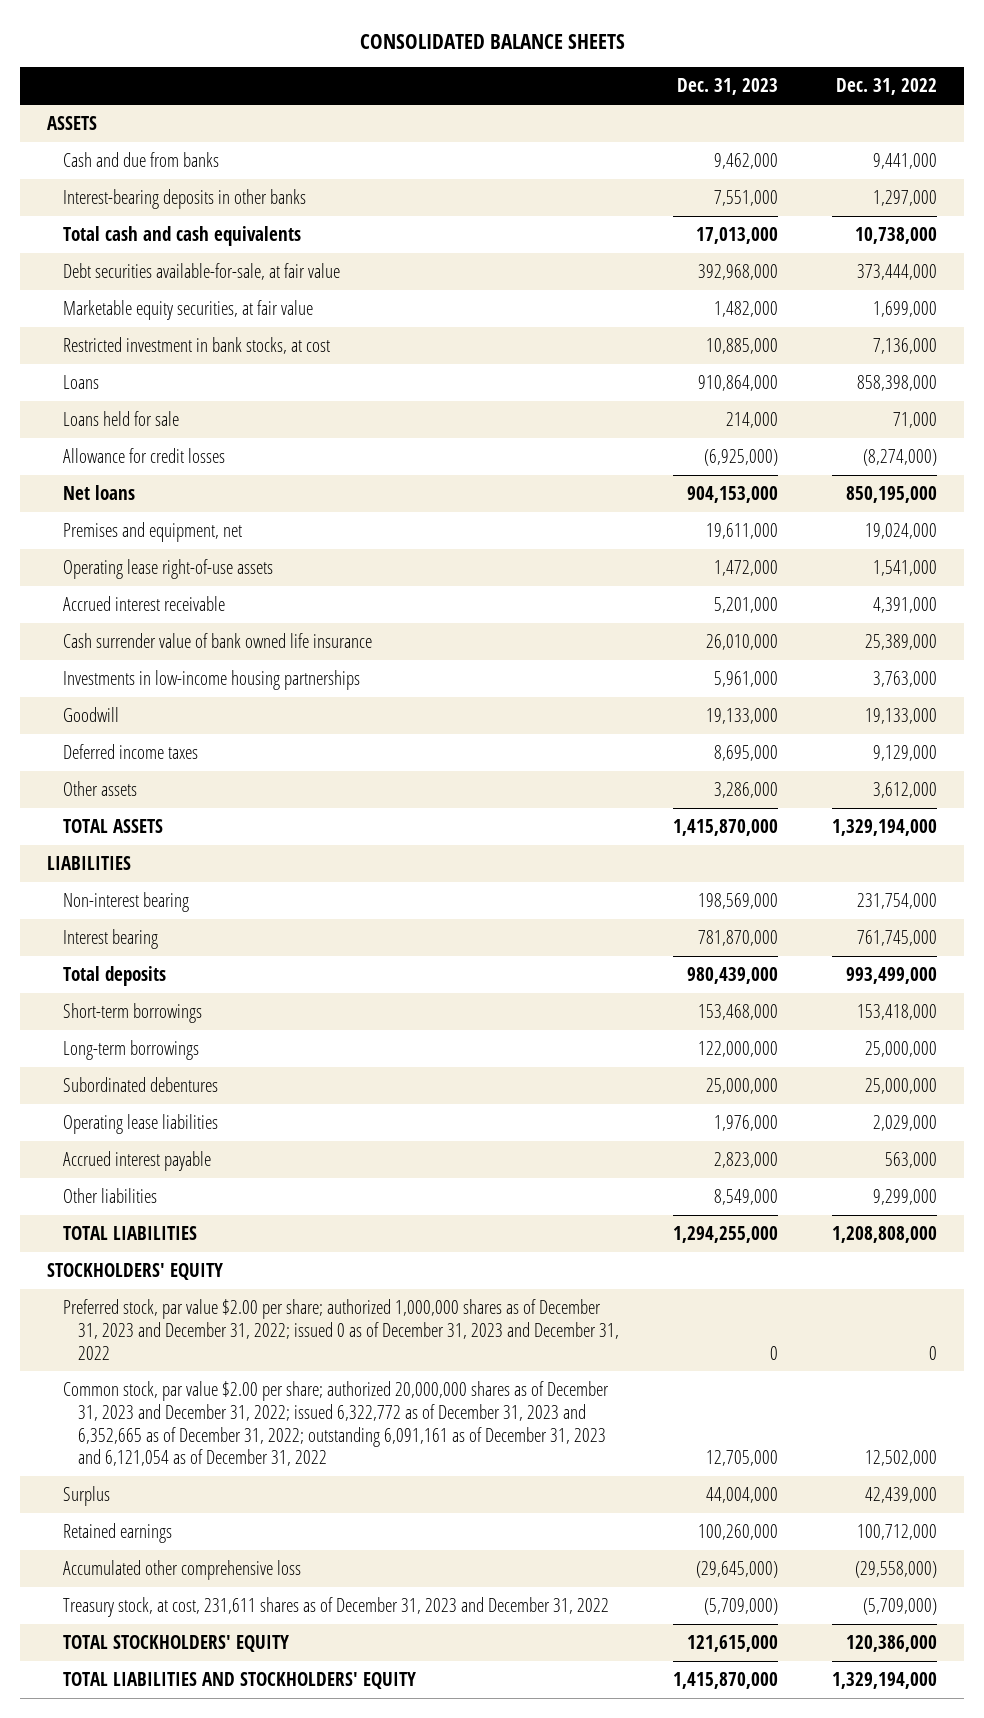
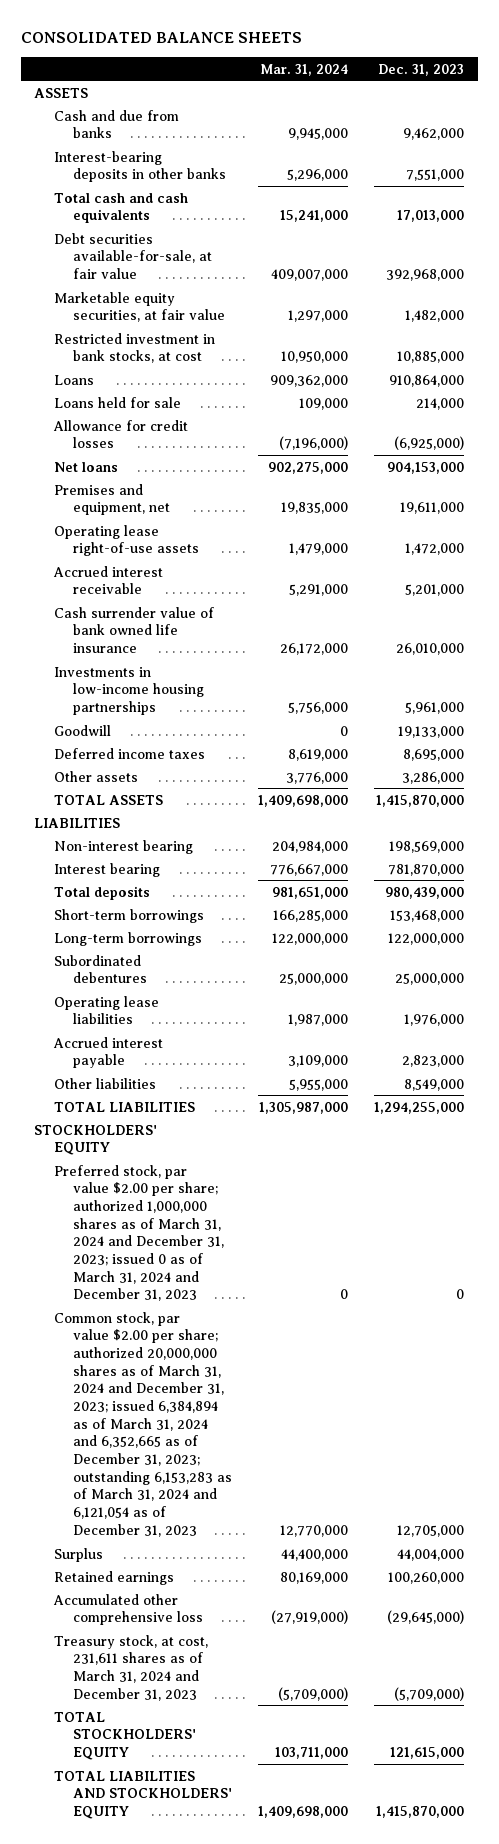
[835,78,937,96] Dec. 31, 2022 -> none
none -> [260,63,349,76] Mar. 31, 2024
[62,1298,619,1360] Preferred stock, par value $2.00 per share; authorized 1,000,000 shares as of December 31, 2023 and December 31, 2022; issued 0 as of December 31, 2023 and December 31, 2022 -> [53,1164,225,1302] Preferred stock, par value $2.00 per share; authorized 1,000,000 shares as of March 31, 2024 and December 31, 2023; issued 0 as of March 31, 2024 and December 31, 2023
[62,1380,609,1467] Common stock, par value $2.00 per share; authorized 20,000,000 shares as of December 31, 2023 and December 31, 2022; issued 6,322,772 as of December 31, 2023 and 6,352,665 as of December 31, 2022; outstanding 6,091,161 as of December 31, 2023 and 6,121,054 as of December 31, 2022 -> [53,1311,233,1537] Common stock, par value $2.00 per share; authorized 20,000,000 shares as of March 31, 2024 and December 31, 2023; issued 6,384,894 as of March 31, 2024 and 6,352,665 as of December 31, 2023; outstanding 6,153,283 as of March 31, 2024 and 6,121,054 as of December 31, 2023
[62,1596,609,1617] Treasury stock, at cost, 231,611 shares as of December 31, 2023 and December 31, 2022 -> [53,1634,208,1701] Treasury stock, at cost, 231,611 shares as of March 31, 2024 and December 31, 2023

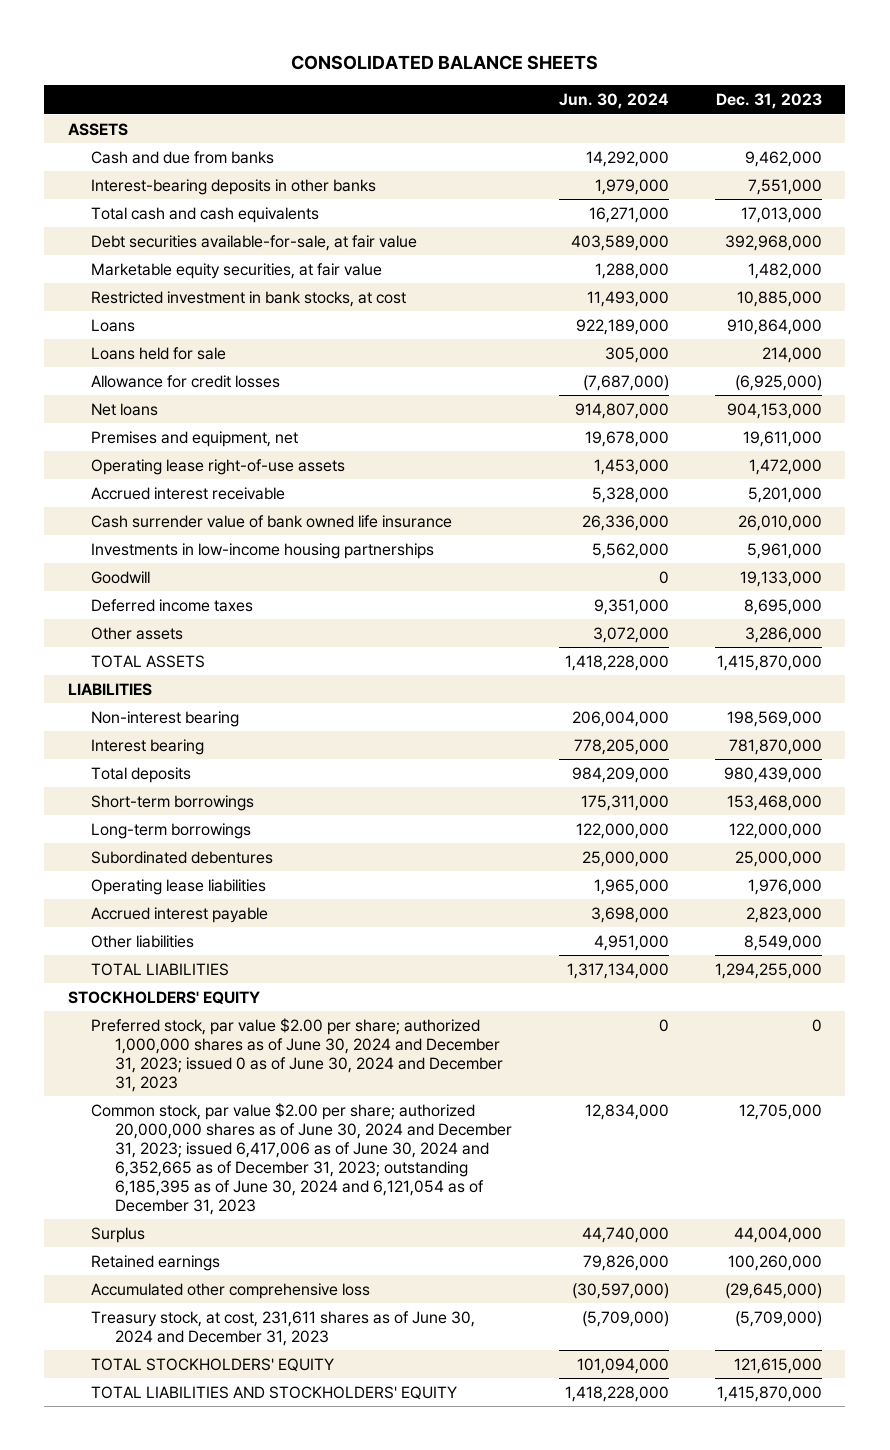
[260,63,349,76] Mar. 31, 2024 -> none
none -> [558,92,669,109] Jun. 30, 2024
[53,1164,225,1302] Preferred stock, par value $2.00 per share; authorized 1,000,000 shares as of March 31, 2024 and December 31, 2023; issued 0 as of March 31, 2024 and December 31, 2023 -> [91,1017,504,1092] Preferred stock, par value $2.00 per share; authorized 1,000,000 shares as of June 30, 2024 and December 31, 2023; issued 0 as of June 30, 2024 and December 31, 2023
[53,1311,233,1537] Common stock, par value $2.00 per share; authorized 20,000,000 shares as of March 31, 2024 and December 31, 2023; issued 6,384,894 as of March 31, 2024 and 6,352,665 as of December 31, 2023; outstanding 6,153,283 as of March 31, 2024 and 6,121,054 as of December 31, 2023 -> [91,1102,513,1215] Common stock, par value $2.00 per share; authorized 20,000,000 shares as of June 30, 2024 and December 31, 2023; issued 6,417,006 as of June 30, 2024 and 6,352,665 as of December 31, 2023; outstanding 6,185,395 as of June 30, 2024 and 6,121,054 as of December 31, 2023
[53,1634,208,1701] Treasury stock, at cost, 231,611 shares as of March 31, 2024 and December 31, 2023 -> [91,1310,476,1346] Treasury stock, at cost, 231,611 shares as of June 30, 2024 and December 31, 2023

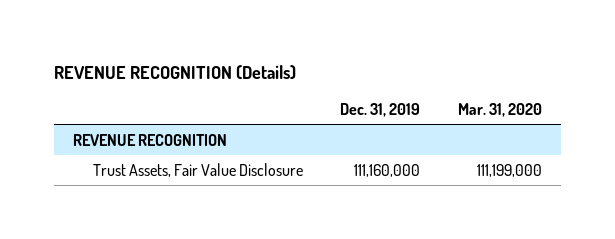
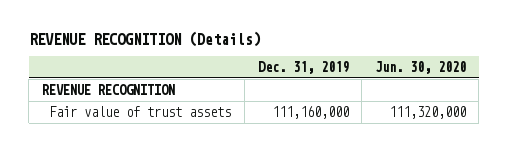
[457,103,542,118] Mar. 31, 2020 -> none
none -> [374,61,466,75] Jun. 30, 2020
[92,162,303,177] Trust Assets, Fair Value Disclosure -> [49,105,232,117] Fair value of trust assets

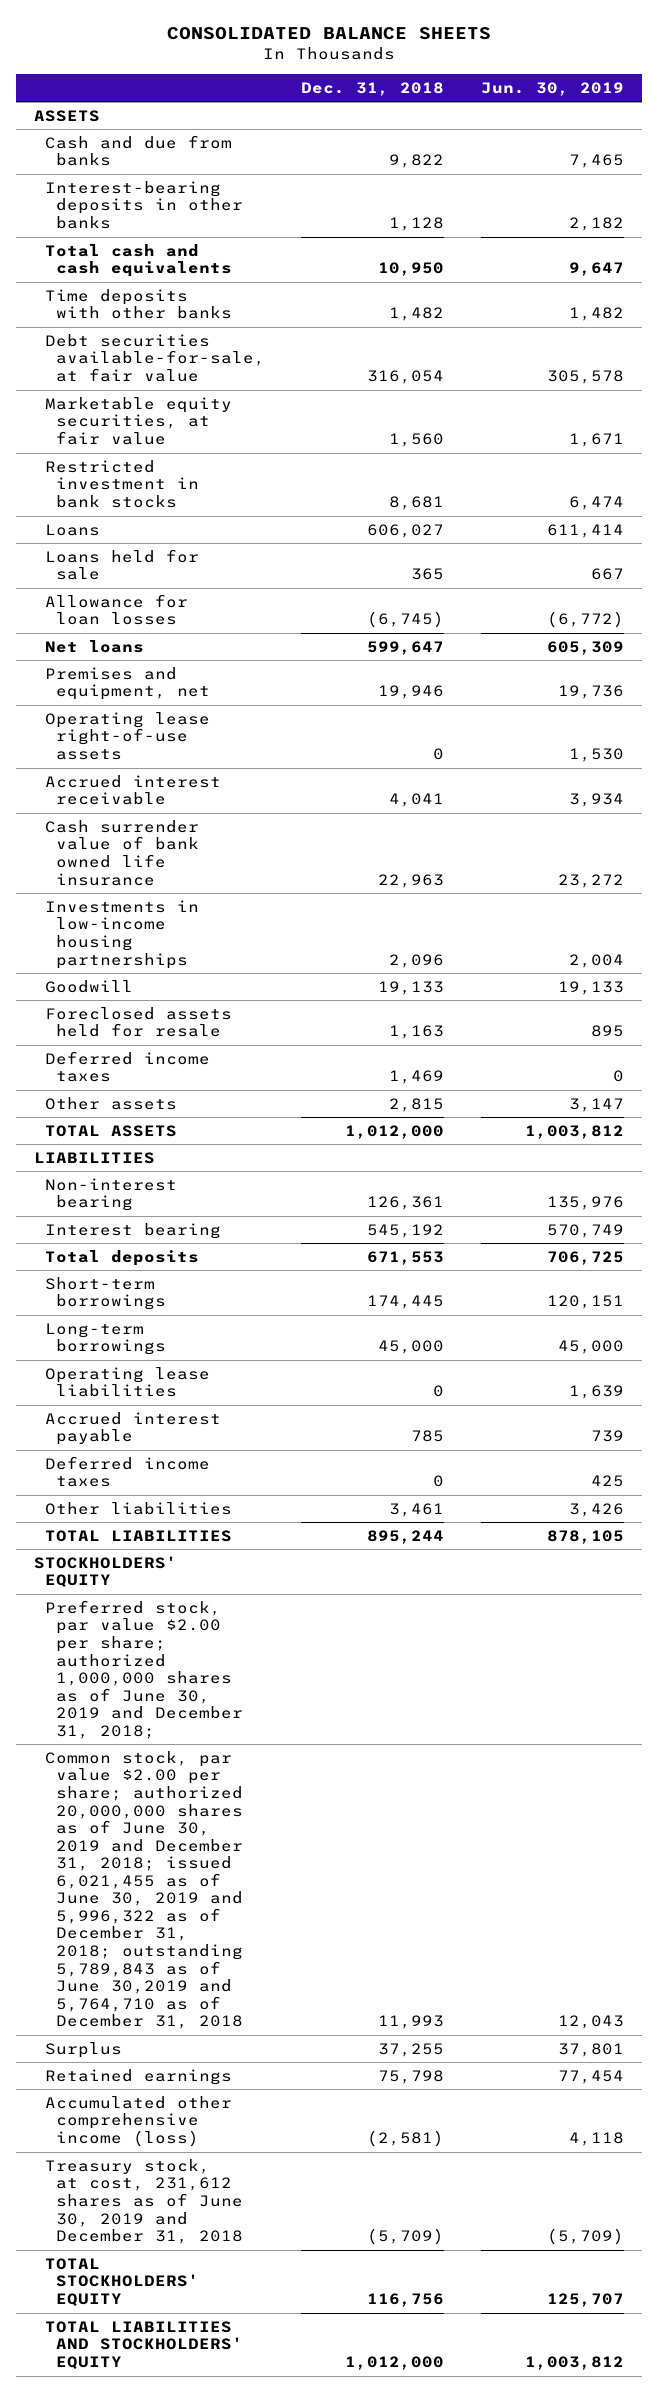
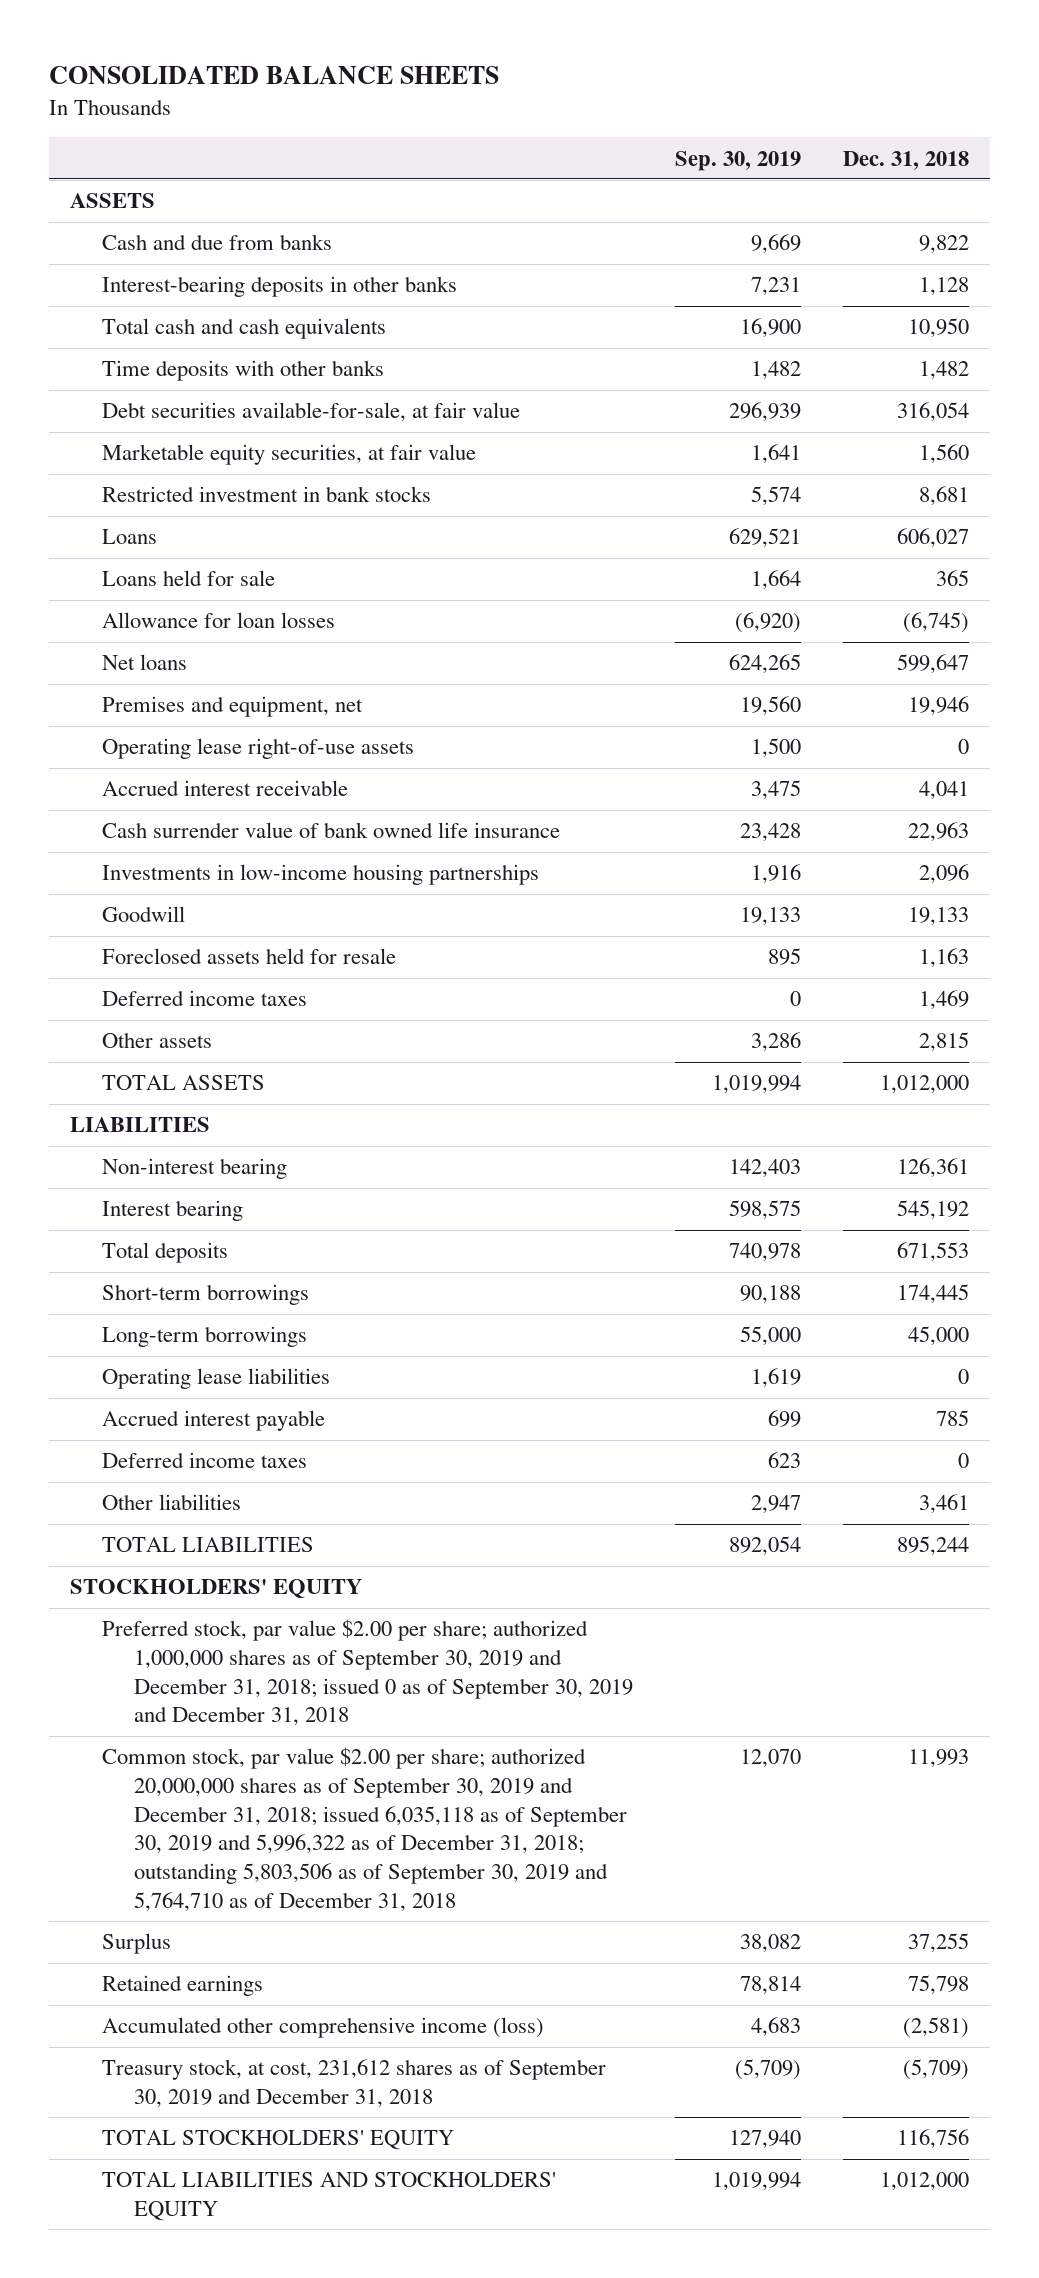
[480,81,624,96] Jun. 30, 2019 -> none
none -> [675,150,802,171] Sep. 30, 2019
[44,1599,243,1739] Preferred stock, par value $2.00 per share; authorized 1,000,000 shares as of June 30, 2019 and December 31, 2018; -> [102,1619,634,1727] Preferred stock, par value $2.00 per share; authorized 1,000,000 shares as of September 30, 2019 and December 31, 2018; issued 0 as of September 30, 2019 and December 31, 2018
[44,1750,243,2030] Common stock, par value $2.00 per share; authorized 20,000,000 shares as of June 30, 2019 and December 31, 2018; issued 6,021,455 as of June 30, 2019 and 5,996,322 as of December 31, 2018; outstanding 5,789,843 as of June 30,2019 and 5,764,710 as of December 31, 2018 -> [102,1747,628,1912] Common stock, par value $2.00 per share; authorized 20,000,000 shares as of September 30, 2019 and December 31, 2018; issued 6,035,118 as of September 30, 2019 and 5,996,322 as of December 31, 2018; outstanding 5,803,506 as of September 30, 2019 and 5,764,710 as of December 31, 2018
[44,2158,243,2245] Treasury stock, at cost, 231,612 shares as of June 30, 2019 and December 31, 2018 -> [102,2059,607,2109] Treasury stock, at cost, 231,612 shares as of September 30, 2019 and December 31, 2018

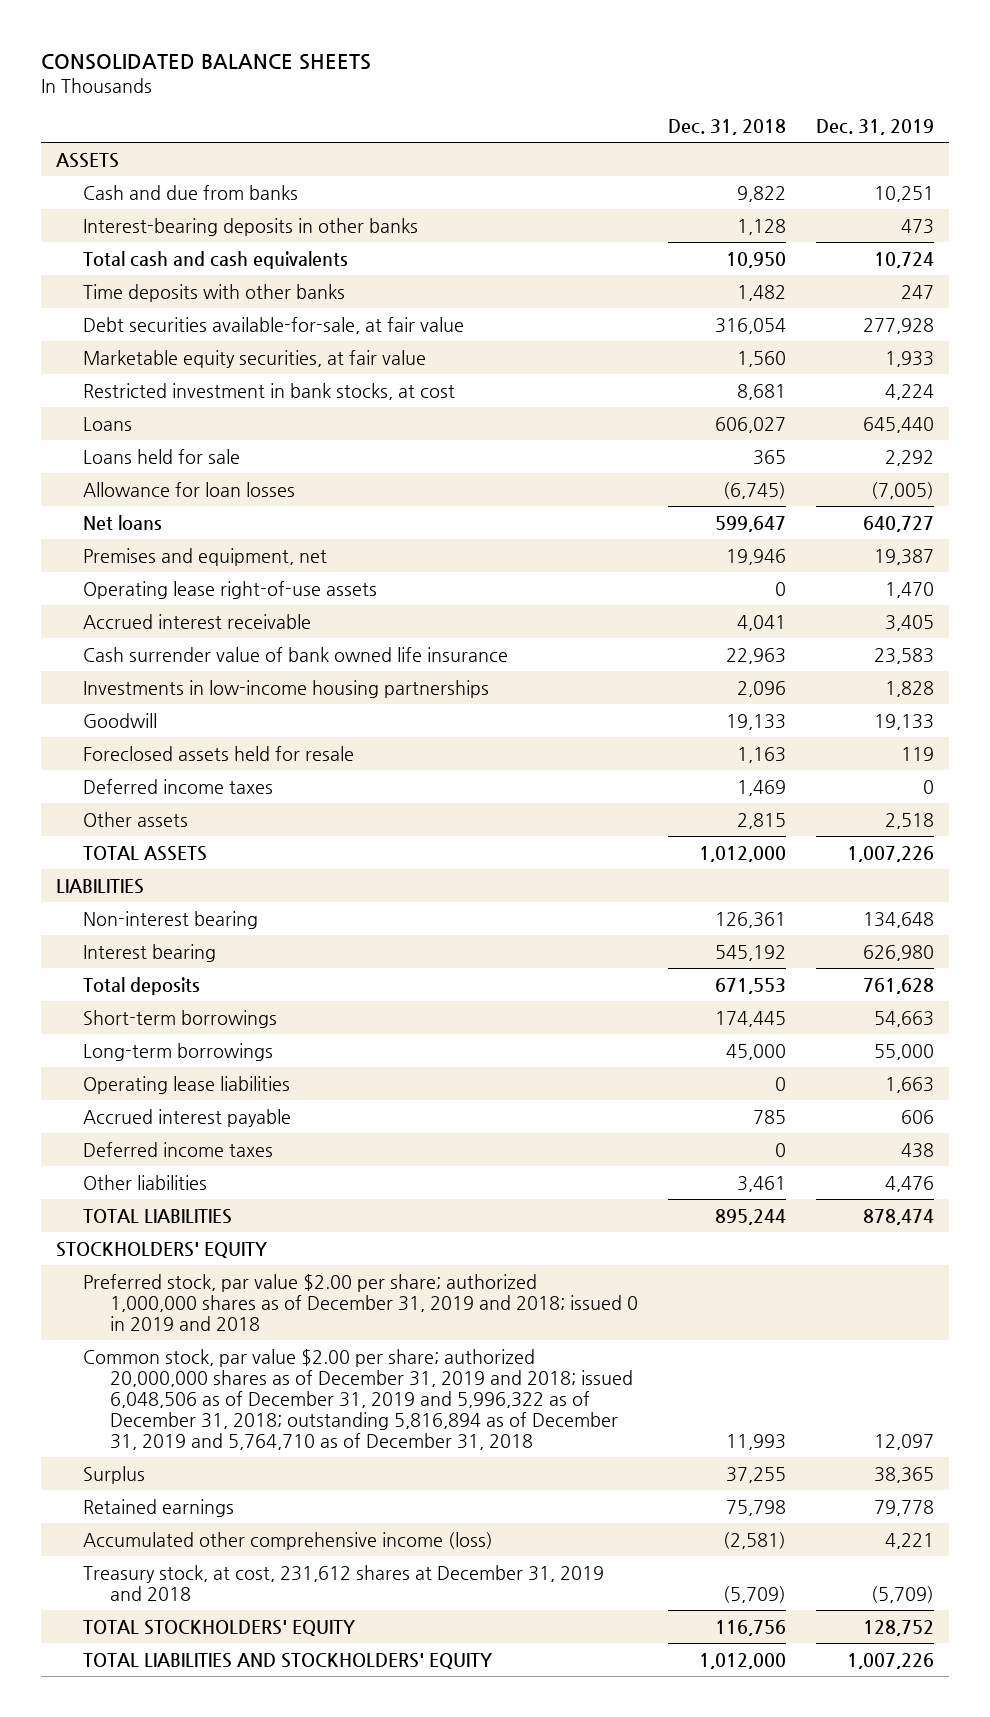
[675,150,802,171] Sep. 30, 2019 -> none
none -> [816,118,935,135] Dec. 31, 2019
[102,486,432,503] Restricted investment in bank stocks -> [82,382,455,400] Restricted investment in bank stocks, at cost
[102,1619,634,1727] Preferred stock, par value $2.00 per share; authorized 1,000,000 shares as of September 30, 2019 and December 31, 2018; issued 0 as of September 30, 2019 and December 31, 2018 -> [82,1273,638,1331] Preferred stock, par value $2.00 per share; authorized 1,000,000 shares as of December 31, 2019 and 2018; issued 0 in 2019 and 2018
[102,1747,628,1912] Common stock, par value $2.00 per share; authorized 20,000,000 shares as of September 30, 2019 and December 31, 2018; issued 6,035,118 as of September 30, 2019 and 5,996,322 as of December 31, 2018; outstanding 5,803,506 as of September 30, 2019 and 5,764,710 as of December 31, 2018 -> [82,1348,633,1450] Common stock, par value $2.00 per share; authorized 20,000,000 shares as of December 31, 2019 and 2018; issued 6,048,506 as of December 31, 2019 and 5,996,322 as of December 31, 2018; outstanding 5,816,894 as of December 31, 2019 and 5,764,710 as of December 31, 2018
[102,2059,607,2109] Treasury stock, at cost, 231,612 shares as of September 30, 2019 and December 31, 2018 -> [82,1564,604,1601] Treasury stock, at cost, 231,612 shares at December 31, 2019 and 2018

